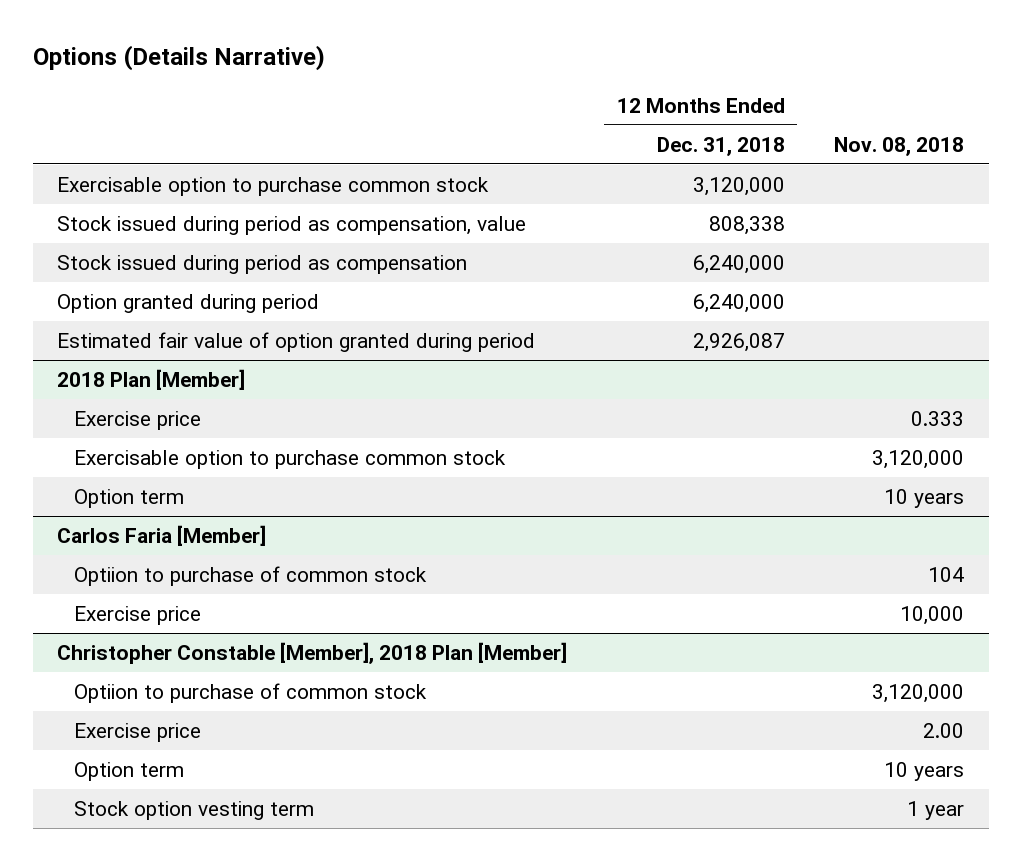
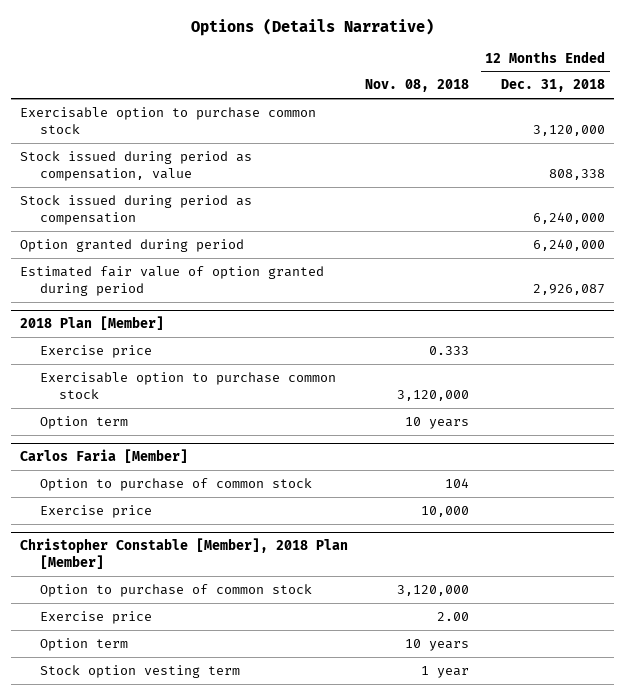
[74,565,428,586] Optiion to purchase of common stock -> [39,477,312,491] Option to purchase of common stock
[74,682,428,703] Optiion to purchase of common stock -> [39,583,312,597] Option to purchase of common stock

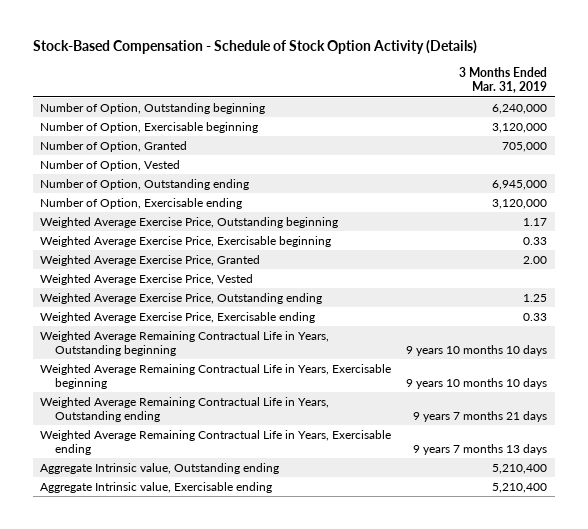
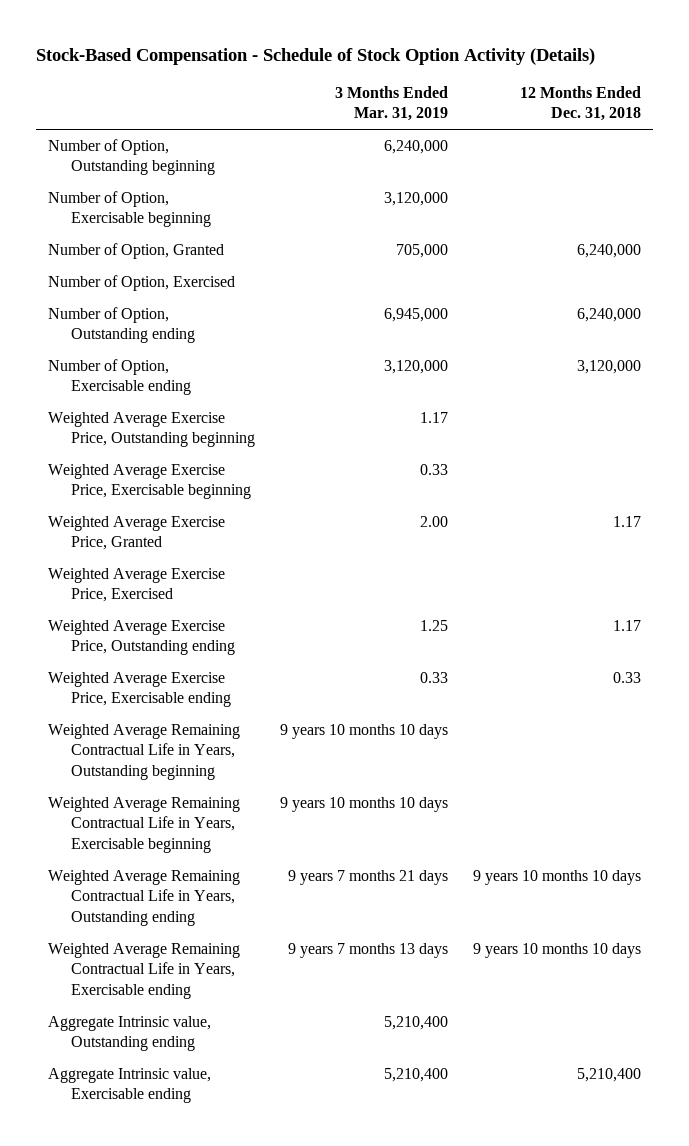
none -> [519,85,641,122] 12 Months Ended Dec. 31, 2018
[40,159,181,171] Number of Option, Vested -> [48,275,236,292] Number of Option, Exercised
[40,273,254,285] Weighted Average Exercise Price, Vested -> [48,568,226,603] Weighted Average Exercise Price, Exercised

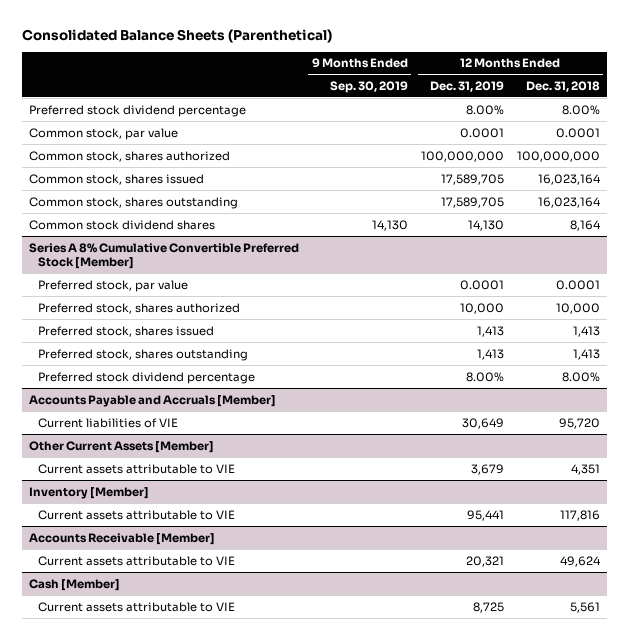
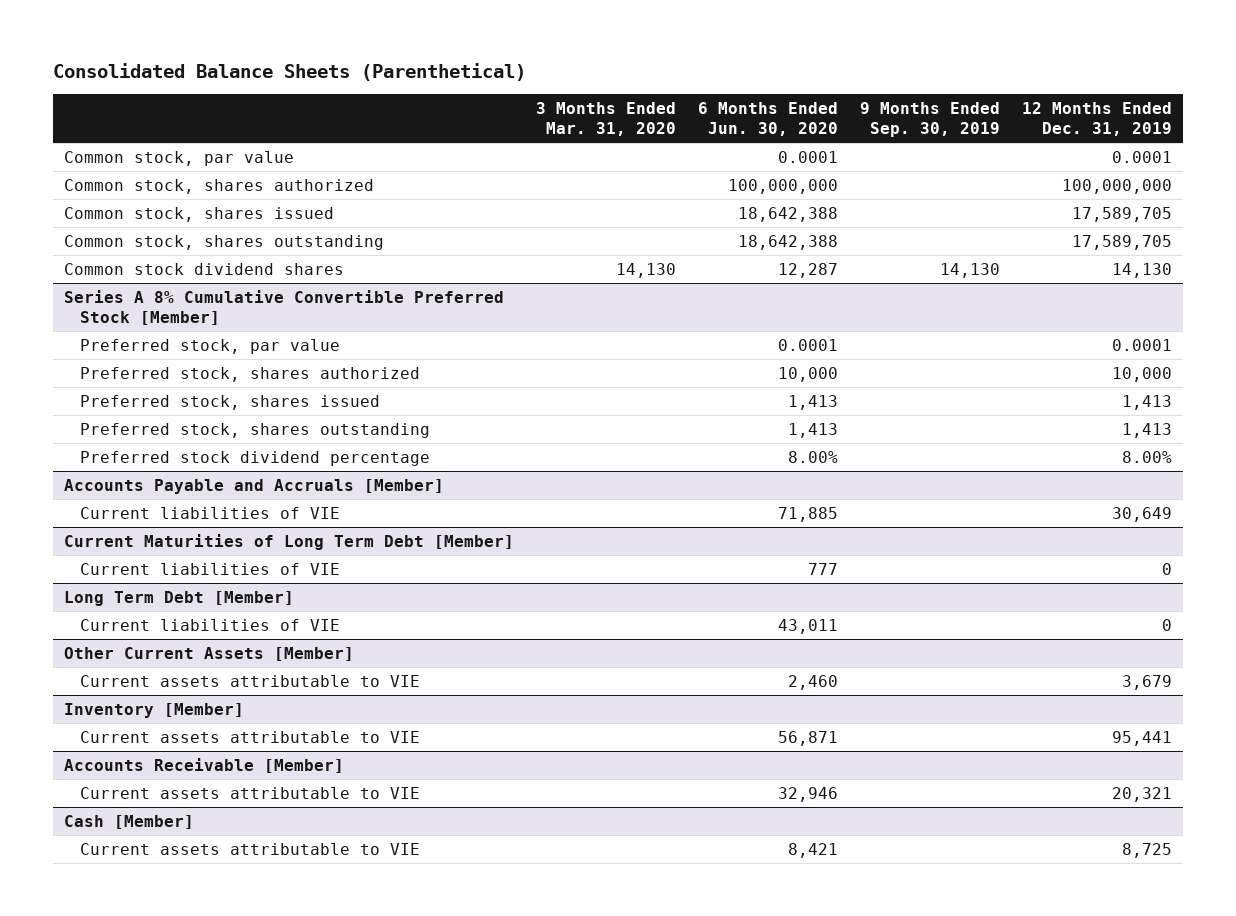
[526,80,601,92] Dec. 31, 2018 -> none
none -> [535,102,676,137] 3 Months Ended Mar. 31, 2020
none -> [697,102,838,137] 6 Months Ended Jun. 30, 2020
[28,104,246,117] Preferred stock dividend percentage -> none
none -> [63,534,514,551] Current Maturities of Long Term Debt [Member]
none -> [79,563,340,576] Current liabilities of VIE
none -> [63,591,294,607] Long Term Debt [Member]
none -> [79,619,340,632] Current liabilities of VIE

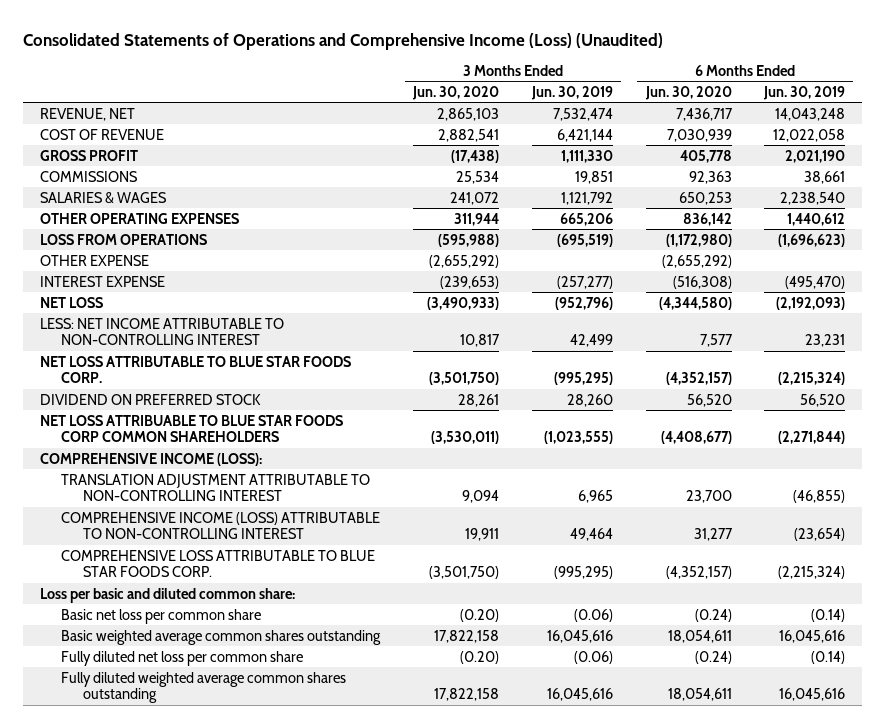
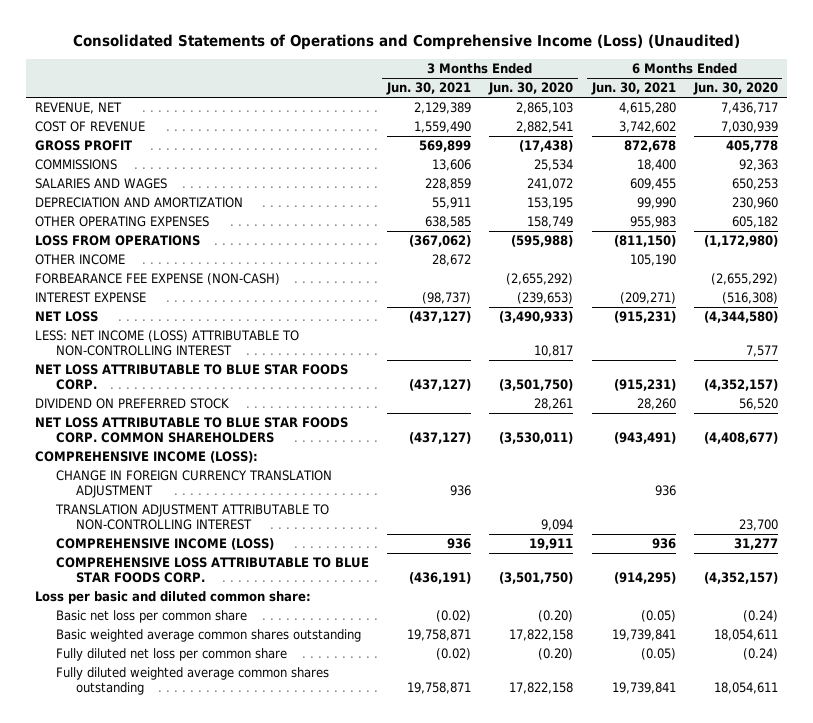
[530,86,613,101] Jun. 30, 2019 -> none
[763,86,846,101] Jun. 30, 2019 -> none
none -> [385,82,471,96] Jun. 30, 2021
none -> [590,82,676,96] Jun. 30, 2021
[39,191,167,203] SALARIES & WAGES -> [35,178,168,190] SALARIES AND WAGES
none -> [35,197,244,209] DEPRECIATION AND AMORTIZATION
[454,212,500,226] 311,944 -> [527,216,574,229] 158,749
[682,212,732,226] 836,142 -> [731,216,778,229] 605,182
none -> [35,254,126,266] OTHER INCOME
[39,254,149,266] OTHER EXPENSE -> [35,273,281,286] FORBEARANCE FEE EXPENSE (NON-CASH)
[39,317,284,346] LESS: NET INCOME ATTRIBUTABLE TO NON-CONTROLLING INTEREST -> [35,330,300,357] LESS: NET INCOME (LOSS) ATTRIBUTABLE TO NON-CONTROLLING INTEREST
[39,414,343,443] NET LOSS ATTRIBUABLE TO BLUE STAR FOODS CORP COMMON SHAREHOLDERS -> [35,417,349,444] NET LOSS ATTRIBUTABLE TO BLUE STAR FOODS CORP. COMMON SHAREHOLDERS
none -> [55,470,332,499] CHANGE IN FOREIGN CURRENCY TRANSLATION ADJUSTMENT
[61,511,381,540] COMPREHENSIVE INCOME (LOSS) ATTRIBUTABLE TO NON-CONTROLLING INTEREST -> [55,538,274,551] COMPREHENSIVE INCOME (LOSS)

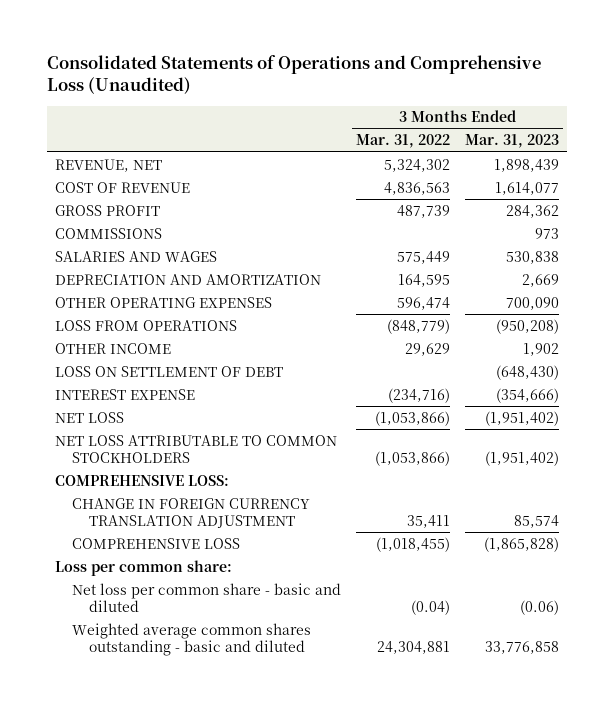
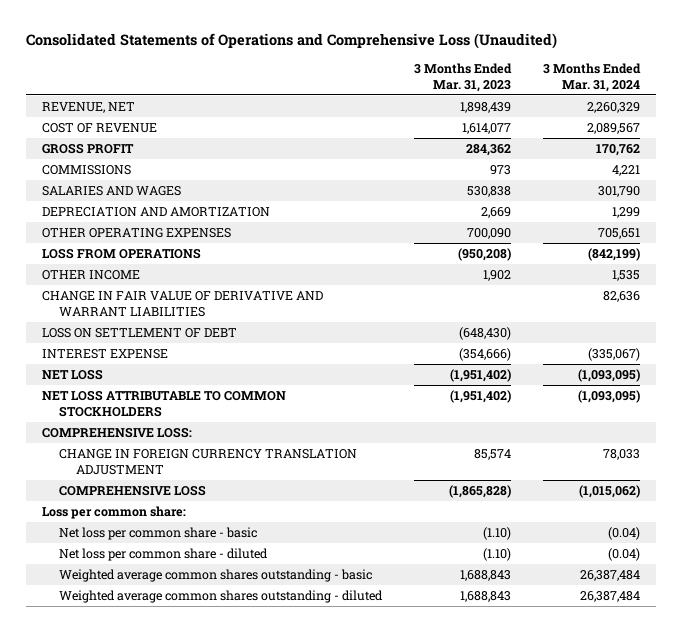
[356,134,451,149] Mar. 31, 2022 -> none
none -> [542,63,641,93] 3 Months Ended Mar. 31, 2024
none -> [41,290,323,318] CHANGE IN FAIR VALUE OF DERIVATIVE AND WARRANT LIABILITIES
[71,582,341,612] Net loss per common share - basic and diluted -> [58,526,257,540] Net loss per common share - basic
[520,599,560,615] (0.06) -> [482,526,511,540] (1.10)
none -> [58,547,268,561] Net loss per common share - diluted
[71,622,311,656] Weighted average common shares outstanding - basic and diluted -> [58,568,372,582] Weighted average common shares outstanding - basic
[485,640,560,654] 33,776,858 -> [459,569,511,581] 1,688,843
none -> [58,589,383,603] Weighted average common shares outstanding - diluted

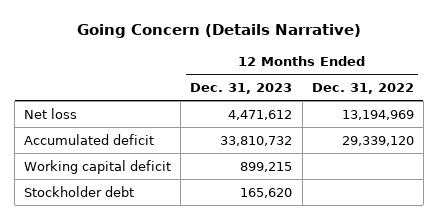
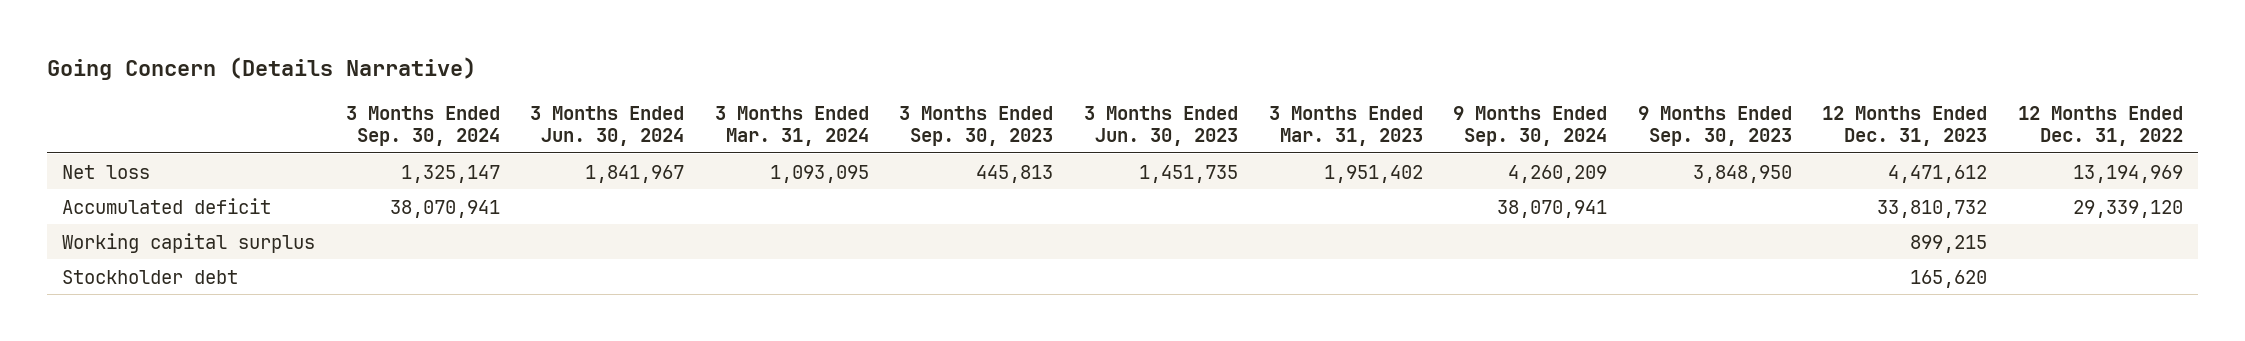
none -> [345,105,500,147] 3 Months Ended Sep. 30, 2024
none -> [530,105,685,147] 3 Months Ended Jun. 30, 2024
none -> [714,105,869,147] 3 Months Ended Mar. 31, 2024
none -> [899,105,1054,147] 3 Months Ended Sep. 30, 2023
none -> [1083,105,1238,147] 3 Months Ended Jun. 30, 2023
none -> [1268,105,1423,147] 3 Months Ended Mar. 31, 2023
none -> [1453,105,1608,147] 9 Months Ended Sep. 30, 2024
none -> [1637,105,1792,147] 9 Months Ended Sep. 30, 2023
[24,159,172,174] Working capital deficit -> [61,232,315,253] Working capital surplus

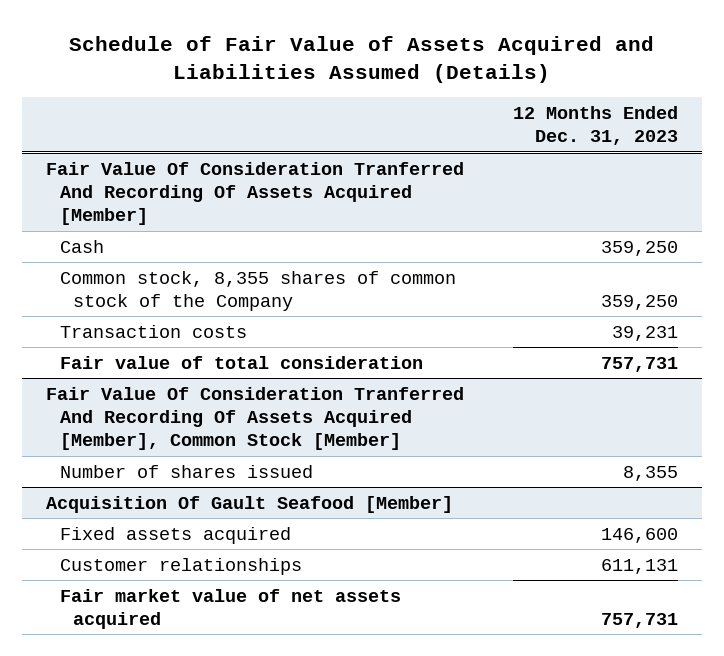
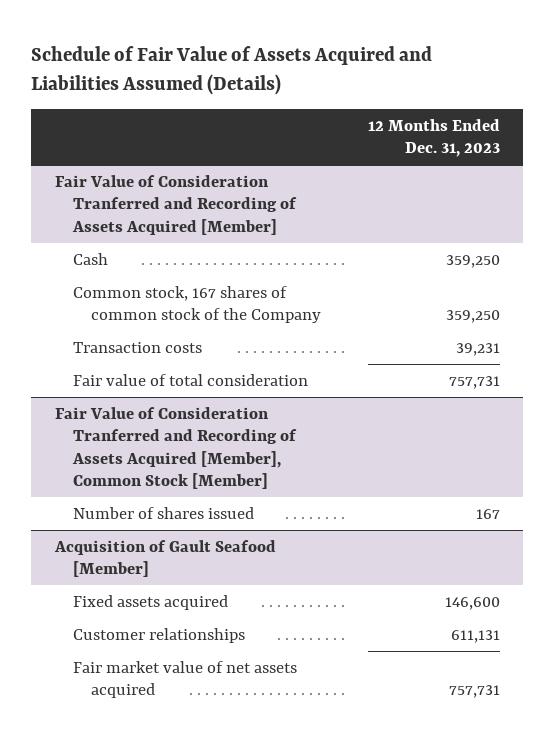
[46,161,465,226] Fair Value Of Consideration Tranferred And Recording Of Assets Acquired [Member] -> [54,174,298,235] Fair Value of Consideration Tranferred and Recording of Assets Acquired [Member]
[59,270,456,311] Common stock, 8,355 shares of common stock of the Company -> [73,285,322,324] Common stock, 167 shares of common stock of the Company
[46,386,465,451] Fair Value Of Consideration Tranferred And Recording Of Assets Acquired [Member], Common Stock [Member] -> [54,406,298,489] Fair Value of Consideration Tranferred and Recording of Assets Acquired [Member], Common Stock [Member]
[622,465,678,481] 8,355 -> [475,508,500,519] 167
[46,495,454,513] Acquisition Of Gault Seafood [Member] -> [53,539,276,578] Acquisition of Gault Seafood [Member]

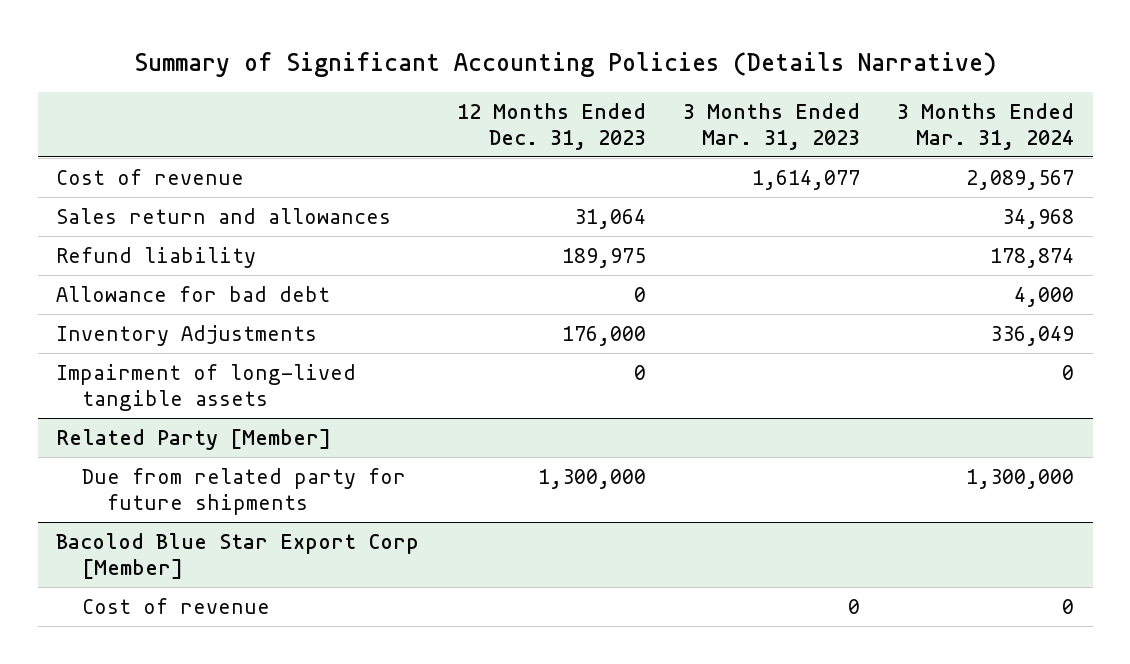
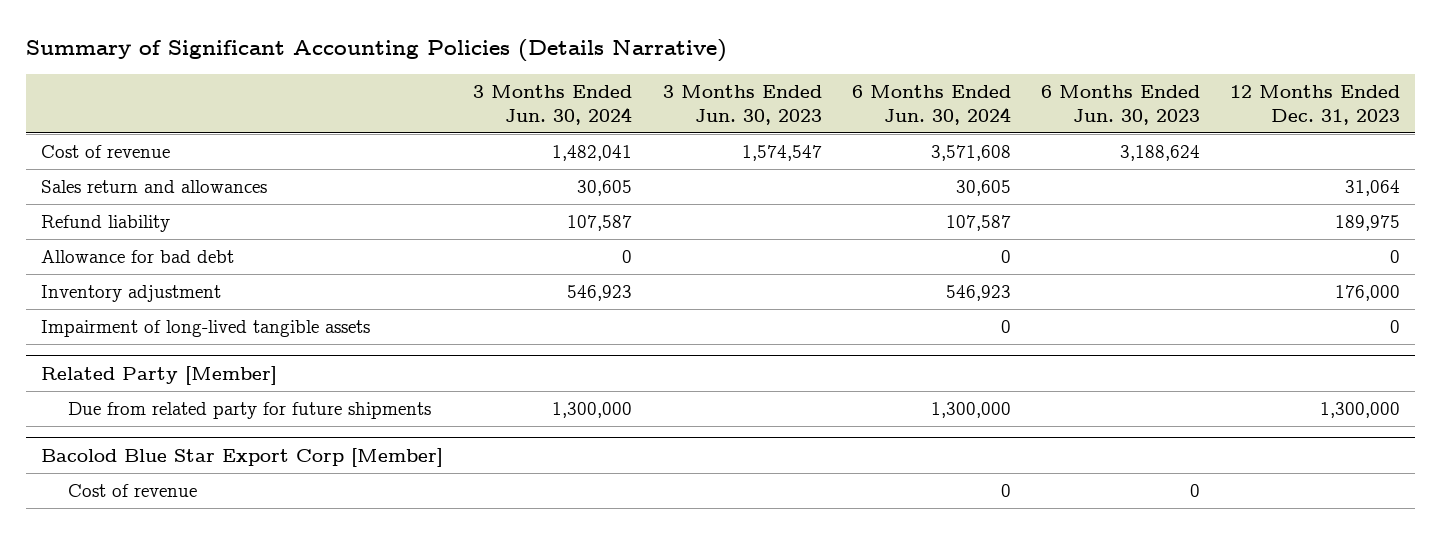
[682,102,860,150] 3 Months Ended Mar. 31, 2023 -> none
[897,102,1075,150] 3 Months Ended Mar. 31, 2024 -> none
none -> [473,85,633,125] 3 Months Ended Jun. 30, 2024
none -> [662,85,822,125] 3 Months Ended Jun. 30, 2023
none -> [851,85,1011,125] 6 Months Ended Jun. 30, 2024
none -> [1041,85,1201,125] 6 Months Ended Jun. 30, 2023
[56,324,318,346] Inventory Adjustments -> [41,285,222,303] Inventory adjustment

